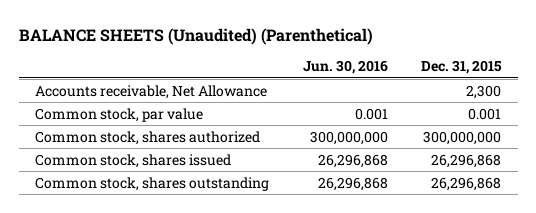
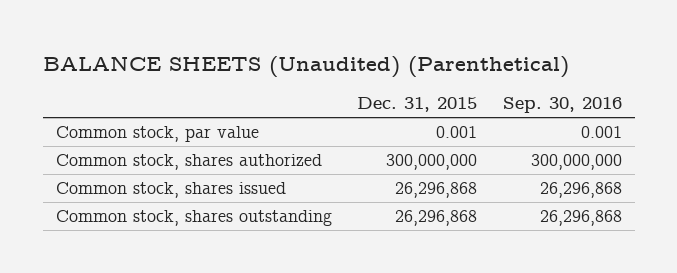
[302,60,388,75] Jun. 30, 2016 -> none
none -> [502,97,622,114] Sep. 30, 2016
[35,84,268,99] Accounts receivable, Net Allowance -> none

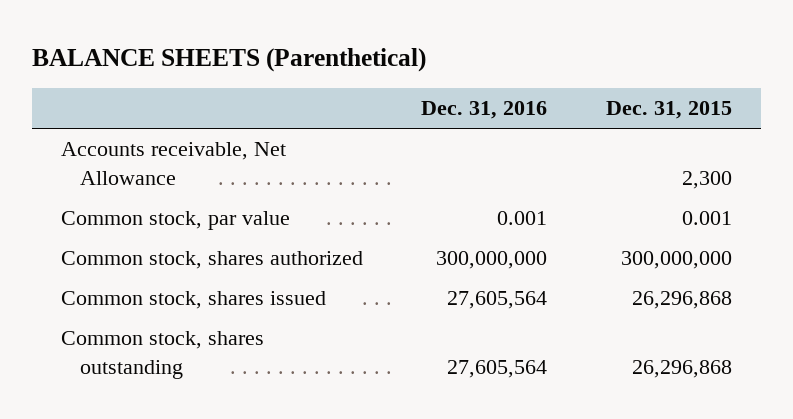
[42,55,569,78] BALANCE SHEETS (Unaudited) (Parenthetical) -> [31,47,426,72] BALANCE SHEETS (Parenthetical)
[502,97,622,114] Sep. 30, 2016 -> none
none -> [421,101,548,120] Dec. 31, 2016
none -> [60,142,286,185] Accounts receivable, Net Allowance

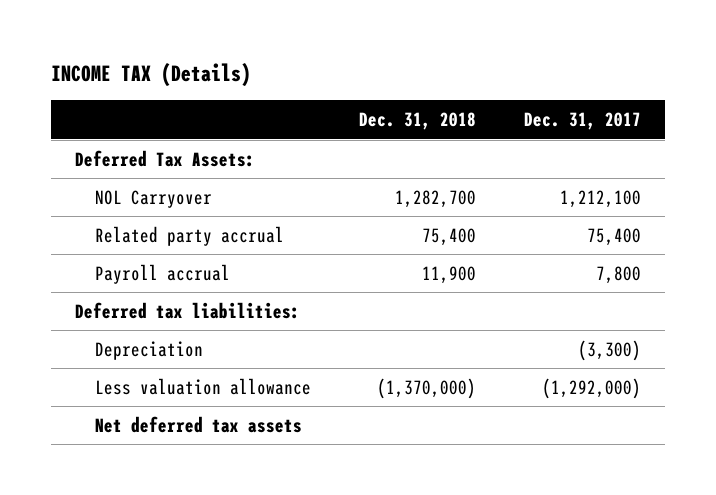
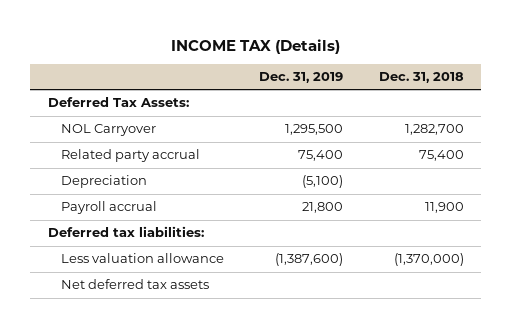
[524,112,642,131] Dec. 31, 2017 -> none
none -> [259,71,344,83] Dec. 31, 2019
[94,340,203,360] Depreciation -> [60,175,147,189] Depreciation

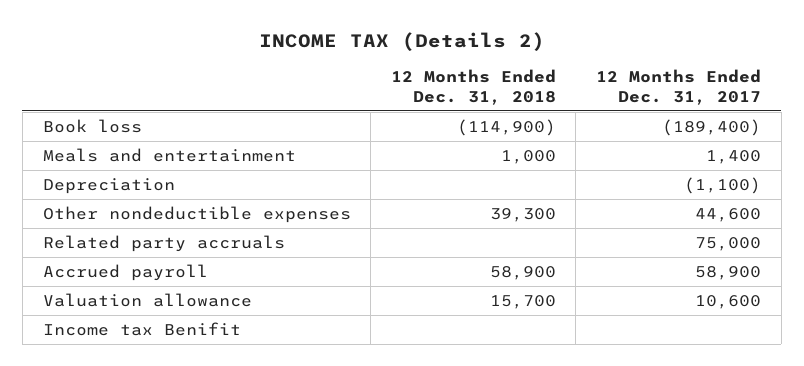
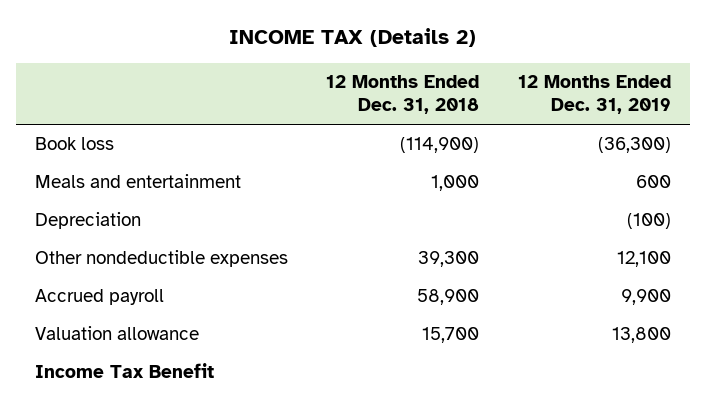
[595,69,761,105] 12 Months Ended Dec. 31, 2017 -> none
none -> [517,74,671,115] 12 Months Ended Dec. 31, 2019
[42,234,285,252] Related party accruals -> none
[42,321,241,336] Income tax Benifit -> [35,363,215,379] Income Tax Benefit

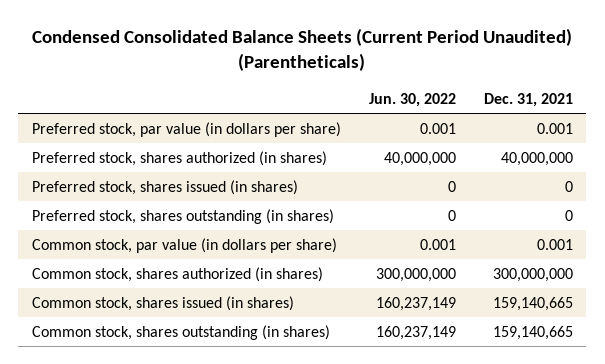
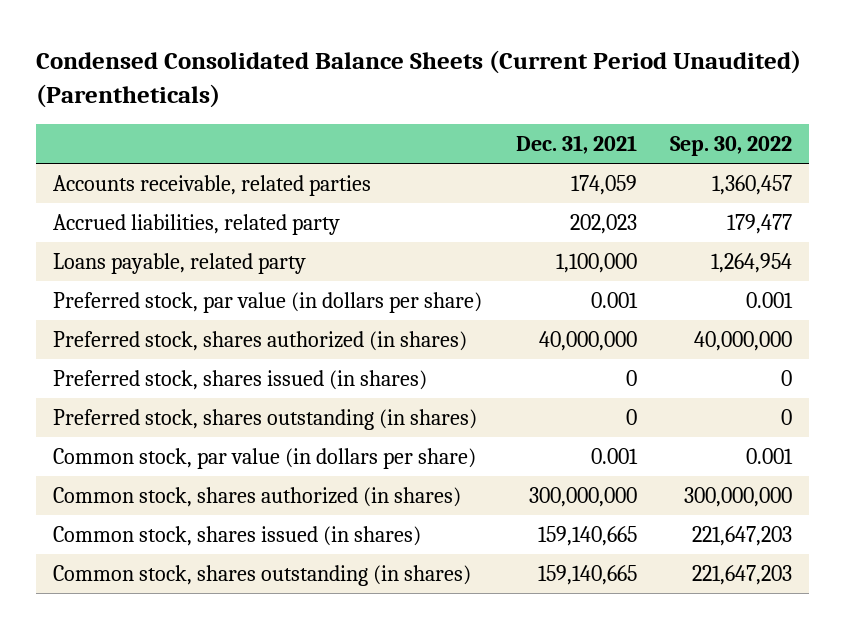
[368,92,456,107] Jun. 30, 2022 -> none
none -> [670,136,793,157] Sep. 30, 2022
none -> [52,174,371,196] Accounts receivable, related parties
none -> [52,213,340,235] Accrued liabilities, related party
none -> [52,252,306,274] Loans payable, related party

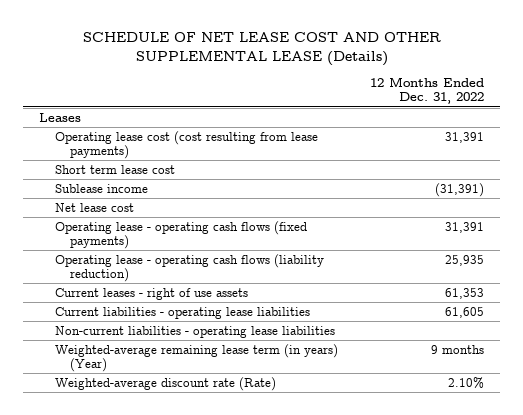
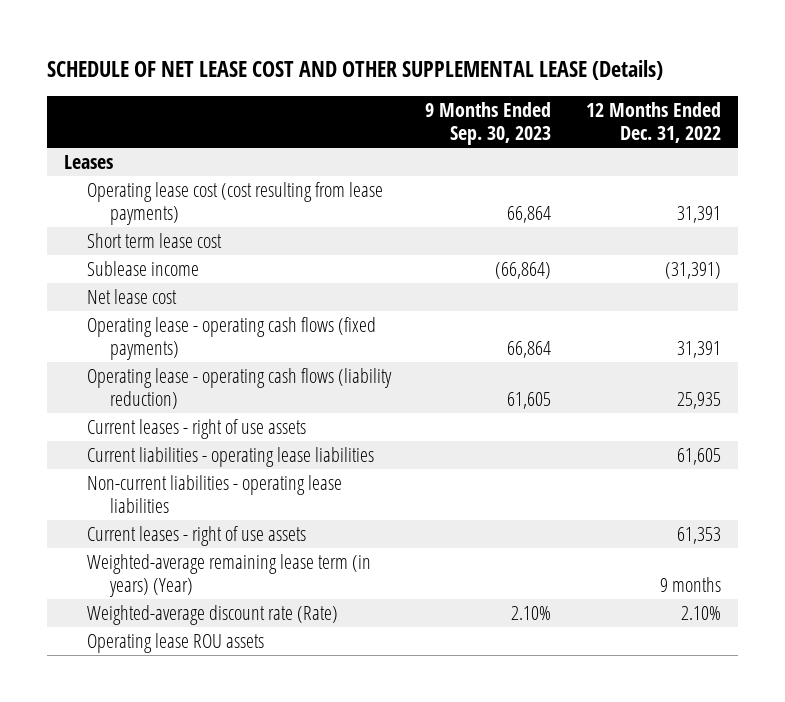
none -> [425,102,552,145] 9 Months Ended Sep. 30, 2023
none -> [87,419,307,440] Current leases - right of use assets
[54,287,248,300] Current leases - right of use assets -> [87,526,307,547] Current leases - right of use assets
none -> [87,633,265,654] Operating lease ROU assets

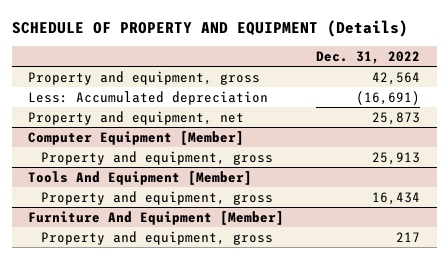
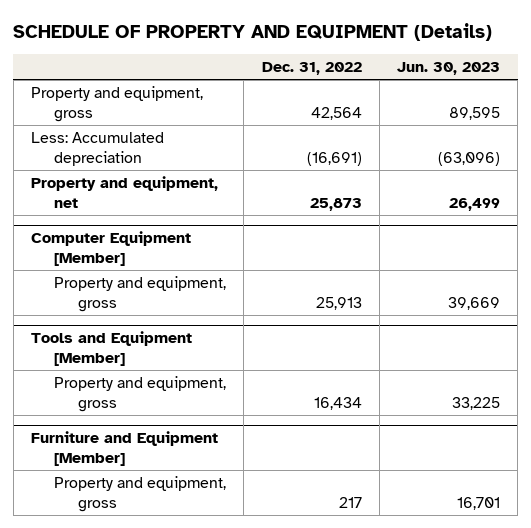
none -> [397,62,501,76] Jun. 30, 2023
[27,170,252,185] Tools And Equipment [Member] -> [31,330,193,367] Tools and Equipment [Member]
[27,210,284,225] Furniture And Equipment [Member] -> [31,430,219,467] Furniture and Equipment [Member]

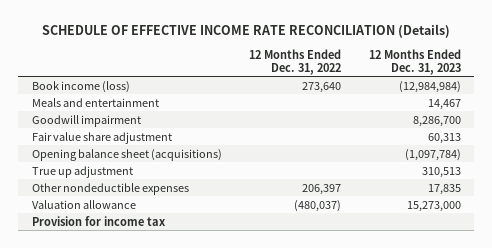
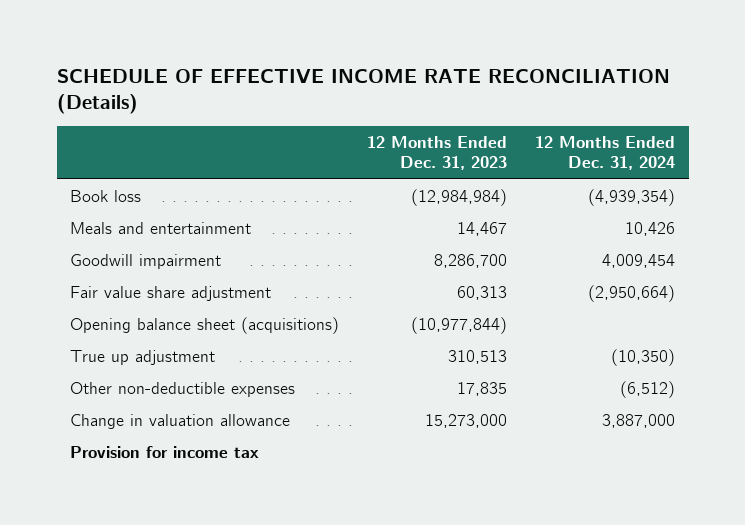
[249,48,342,75] 12 Months Ended Dec. 31, 2022 -> none
none -> [535,136,676,171] 12 Months Ended Dec. 31, 2024
[31,80,130,93] Book income (loss) -> [70,190,142,203] Book loss
[404,148,461,161] (1,097,784) -> [411,317,508,335] (10,977,844)
[31,182,189,195] Other nondeductible expenses -> [70,382,296,398] Other non-deductible expenses
[31,199,136,209] Valuation allowance -> [70,414,291,430] Change in valuation allowance

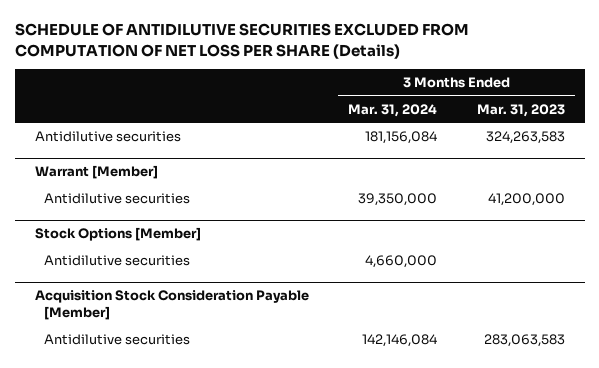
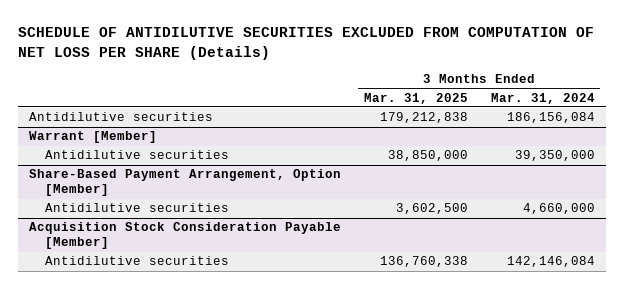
[476,103,565,117] Mar. 31, 2023 -> none
none -> [363,92,468,104] Mar. 31, 2025
[365,131,438,145] 181,156,084 -> [506,112,595,124] 186,156,084
[34,227,201,242] Stock Options [Member] -> [28,169,341,197] Share-Based Payment Arrangement, Option [Member]

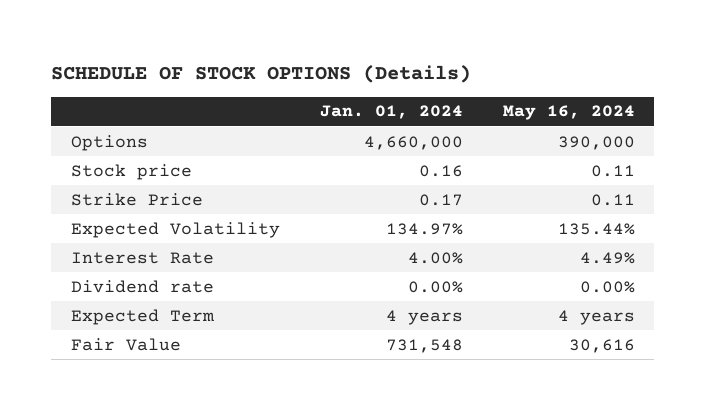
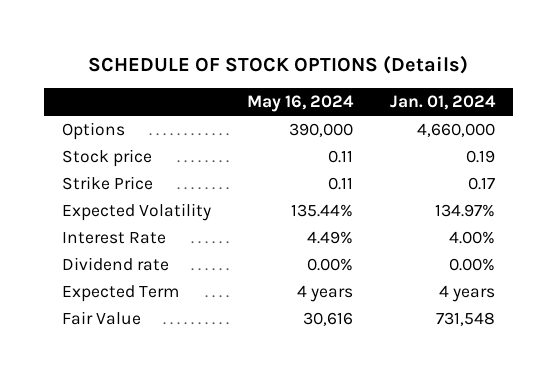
[418,164,463,177] 0.16 -> [465,150,495,164] 0.19

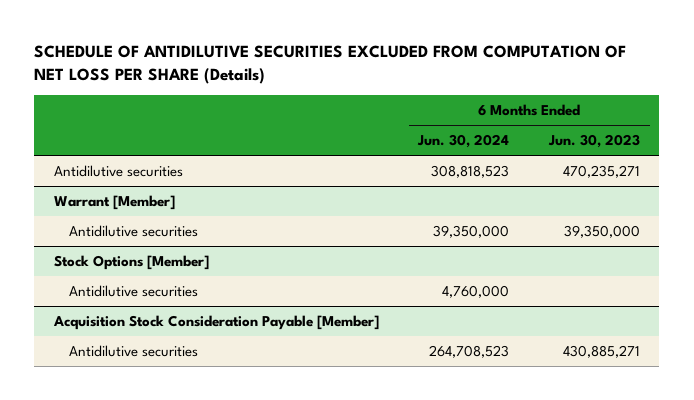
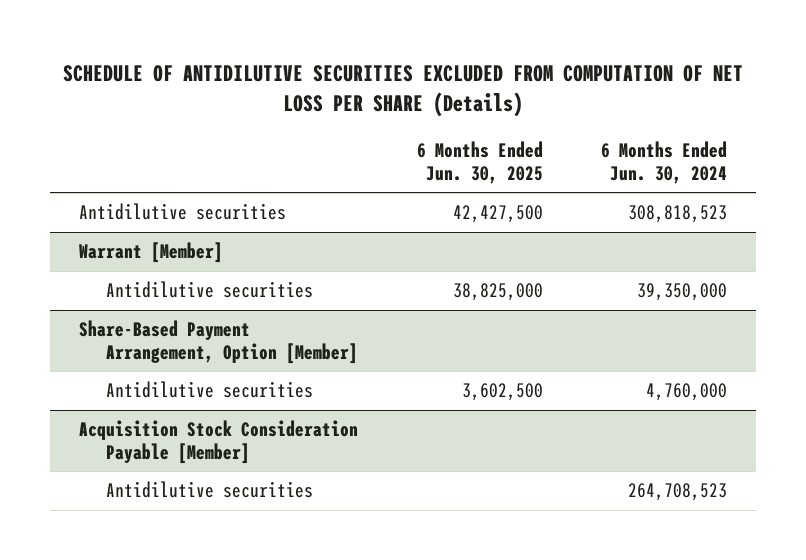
[547,133,640,148] Jun. 30, 2023 -> none
none -> [416,141,543,185] 6 Months Ended Jun. 30, 2025
[54,254,210,270] Stock Options [Member] -> [79,320,358,364] Share-Based Payment Arrangement, Option [Member]

